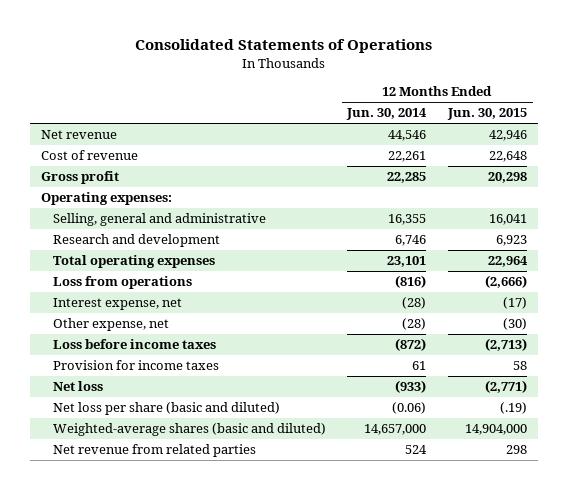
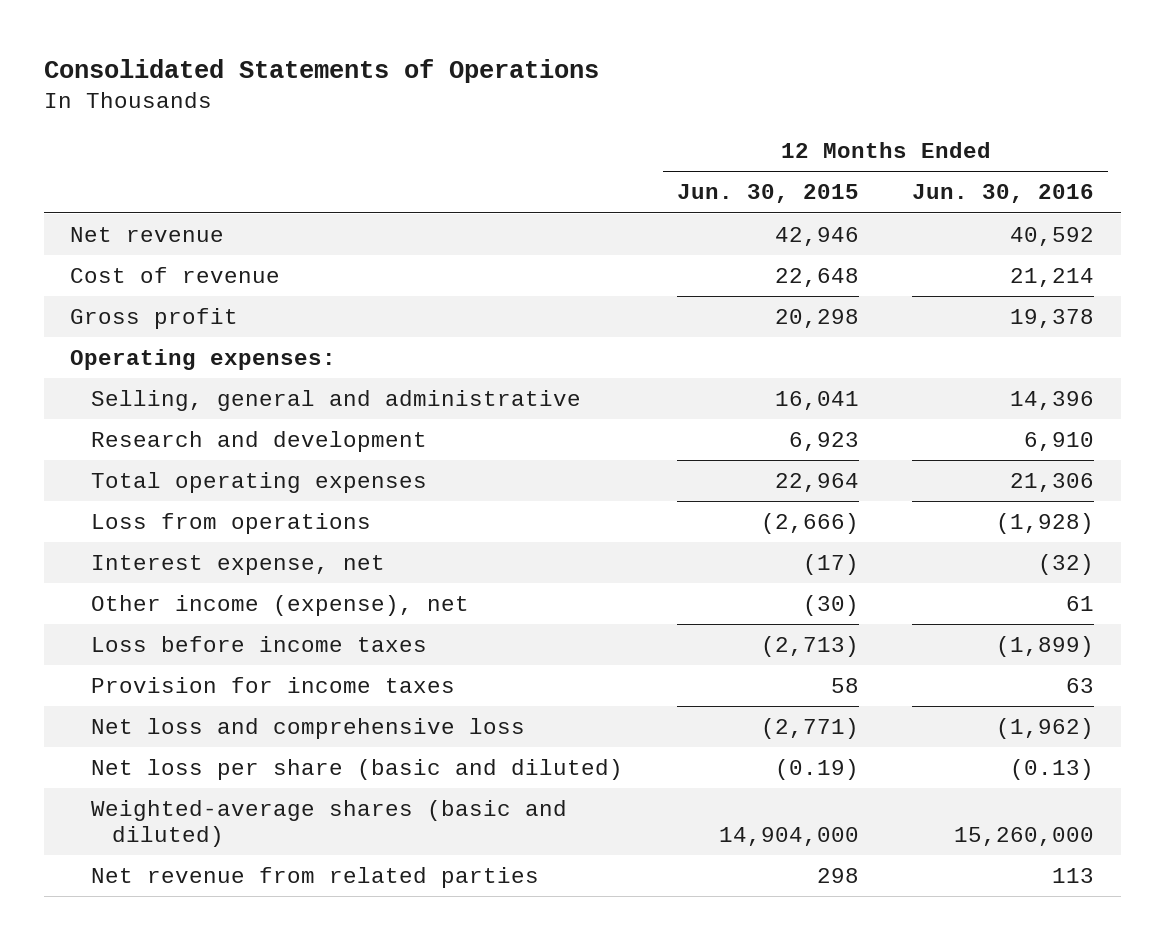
[346,108,428,121] Jun. 30, 2014 -> none
none -> [912,184,1095,204] Jun. 30, 2016
[52,318,169,332] Other expense, net -> [91,594,470,616] Other income (expense), net
[52,381,103,392] Net loss -> [91,717,526,739] Net loss and comprehensive loss
[500,402,528,415] (.19) -> [774,758,859,780] (0.19)

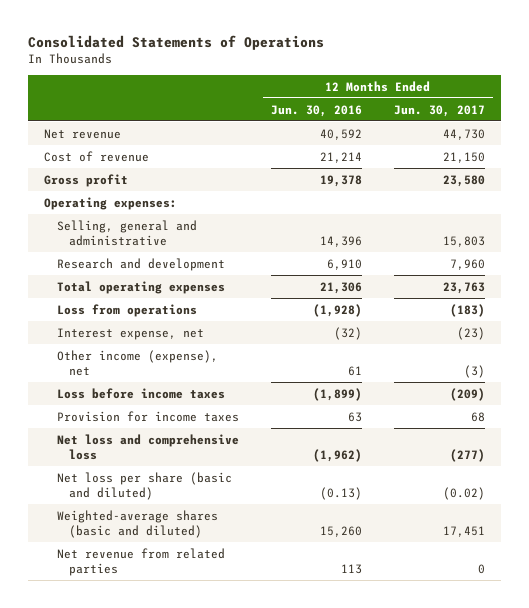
[676,184,859,204] Jun. 30, 2015 -> none
none -> [393,104,485,117] Jun. 30, 2017
[954,827,1095,847] 15,260,000 -> [319,525,362,537] 15,260

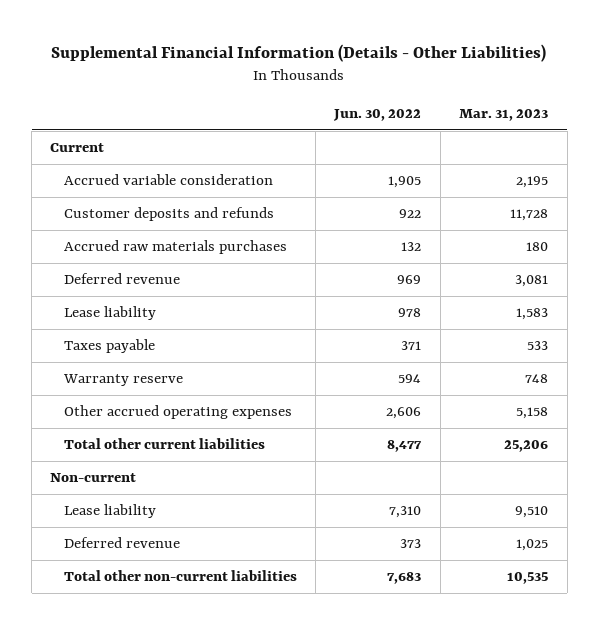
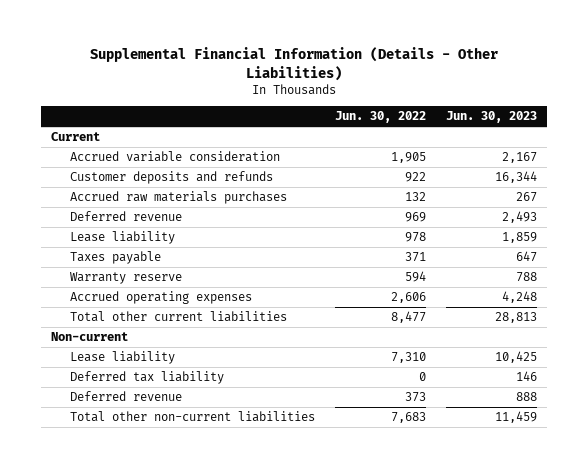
[459,109,549,122] Mar. 31, 2023 -> none
none -> [445,111,537,124] Jun. 30, 2023
[63,405,292,420] Other accrued operating expenses -> [69,291,252,305] Accrued operating expenses
none -> [69,371,224,385] Deferred tax liability

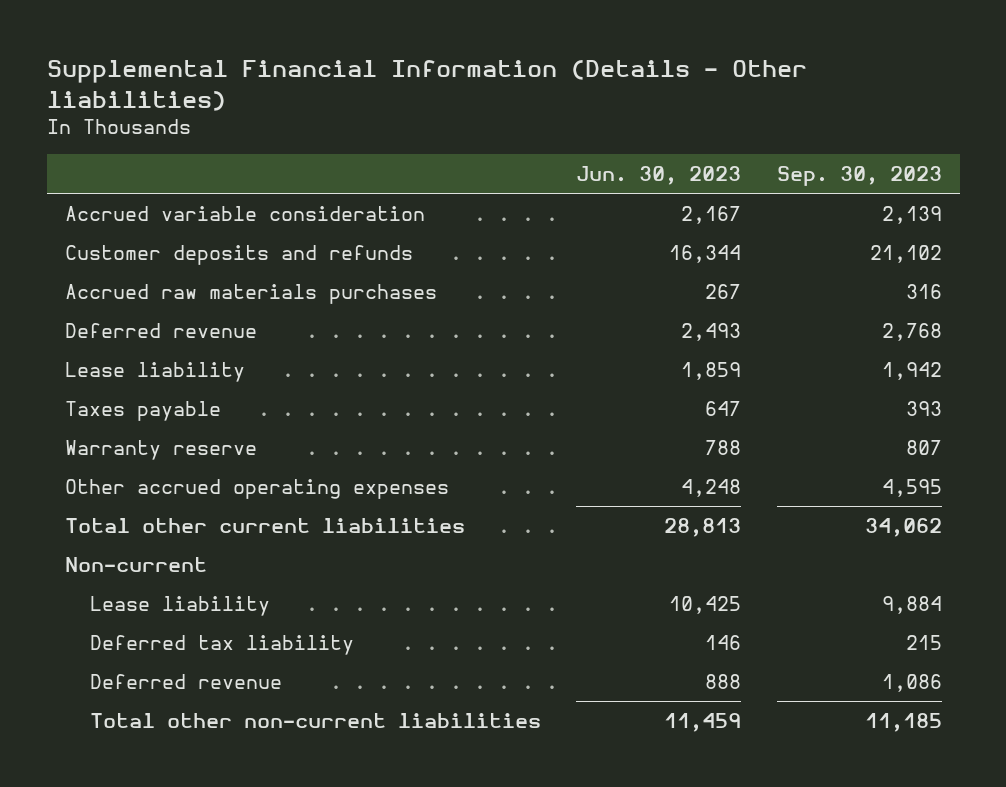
[89,47,498,81] Supplemental Financial Information (Details - Other Liabilities) -> [46,60,807,111] Supplemental Financial Information (Details - Other liabilities)
[334,111,426,124] Jun. 30, 2022 -> none
none -> [776,166,942,187] Sep. 30, 2023
[50,132,100,142] Current -> none
[69,291,252,305] Accrued operating expenses -> [64,479,449,500] Other accrued operating expenses

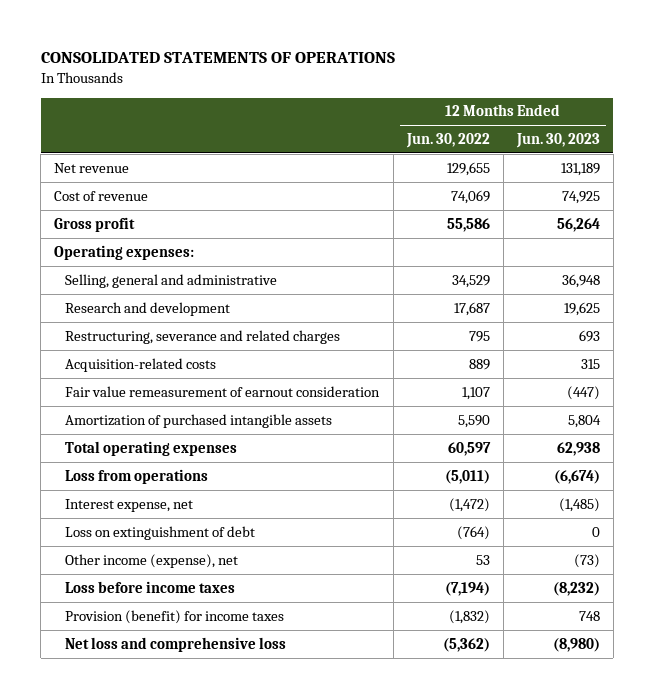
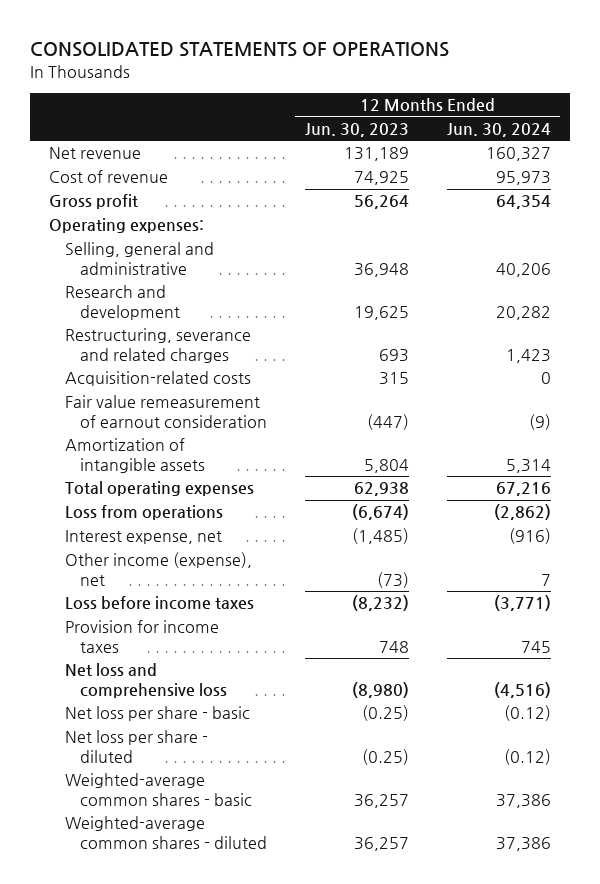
[405,132,490,148] Jun. 30, 2022 -> none
none -> [446,123,551,138] Jun. 30, 2024
[65,413,333,428] Amortization of purchased intangible assets -> [64,438,205,474] Amortization of intangible assets
[65,525,256,540] Loss on extinguishment of debt -> none
[65,609,285,624] Provision (benefit) for income taxes -> [64,620,219,654] Provision for income taxes
none -> [64,706,250,722] Net loss per share - basic
none -> [64,730,208,764] Net loss per share - diluted
none -> [64,773,252,807] Weighted-average common shares - basic
none -> [64,816,267,850] Weighted-average common shares - diluted

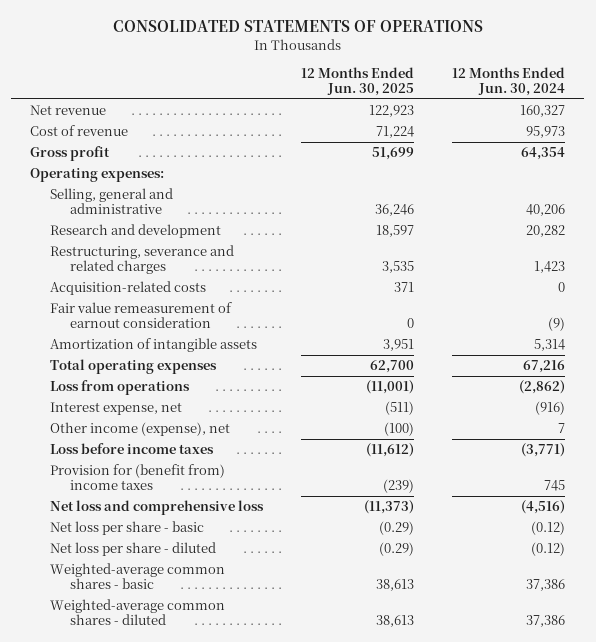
[304,123,409,138] Jun. 30, 2023 -> none
none -> [301,66,415,97] 12 Months Ended Jun. 30, 2025
[64,620,219,654] Provision for income taxes -> [50,464,226,491] Provision for (benefit from) income taxes

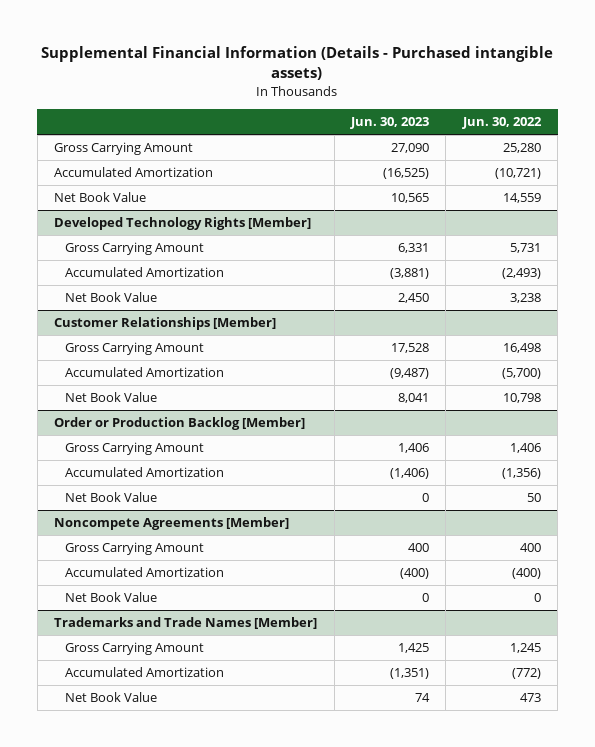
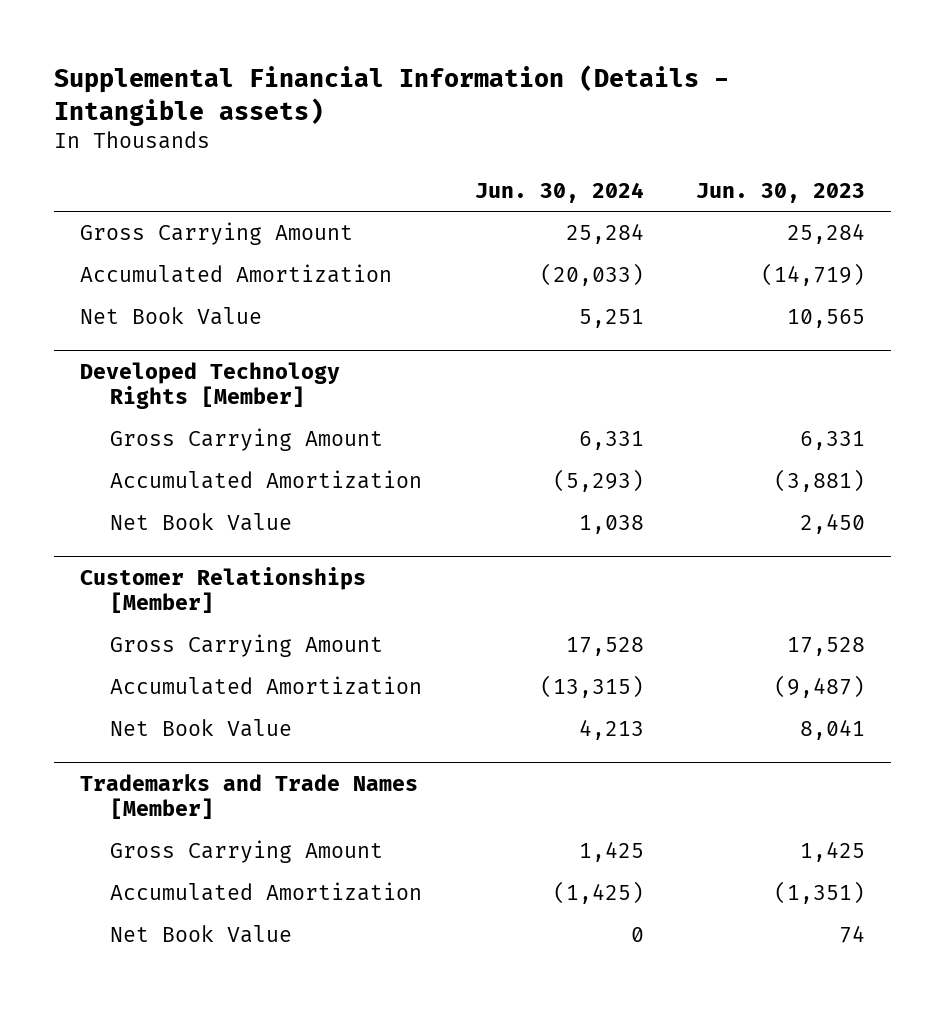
[41,45,554,81] Supplemental Financial Information (Details - Purchased intangible assets) -> [53,64,729,126] Supplemental Financial Information (Details - Intangible assets)
[461,117,542,130] Jun. 30, 2022 -> none
none -> [474,181,644,203] Jun. 30, 2024
[390,143,429,154] 27,090 -> [786,223,865,245] 25,284
[382,168,429,180] (16,525) -> [760,263,865,287] (14,719)
[54,417,306,431] Order or Production Backlog [Member] -> none
[65,442,205,456] Gross Carrying Amount -> none
[65,467,225,478] Accumulated Amortization -> none
[65,492,158,503] Net Book Value -> none
[54,517,290,531] Noncompete Agreements [Member] -> none
[65,542,205,556] Gross Carrying Amount -> none
[65,567,225,578] Accumulated Amortization -> none
[65,592,158,603] Net Book Value -> none

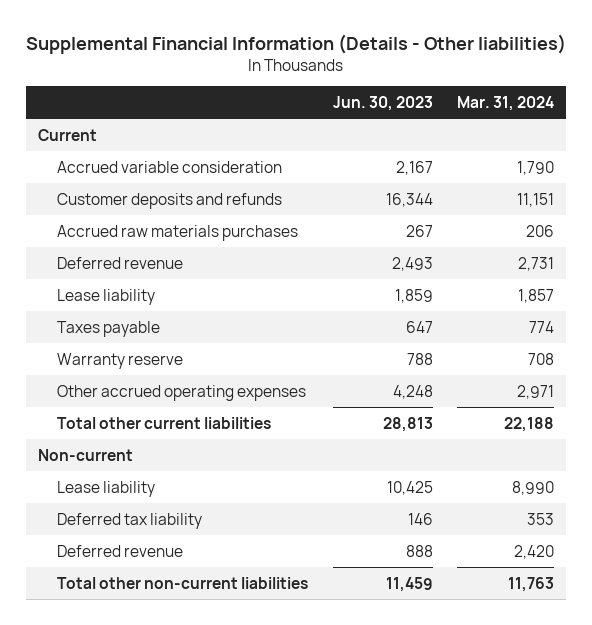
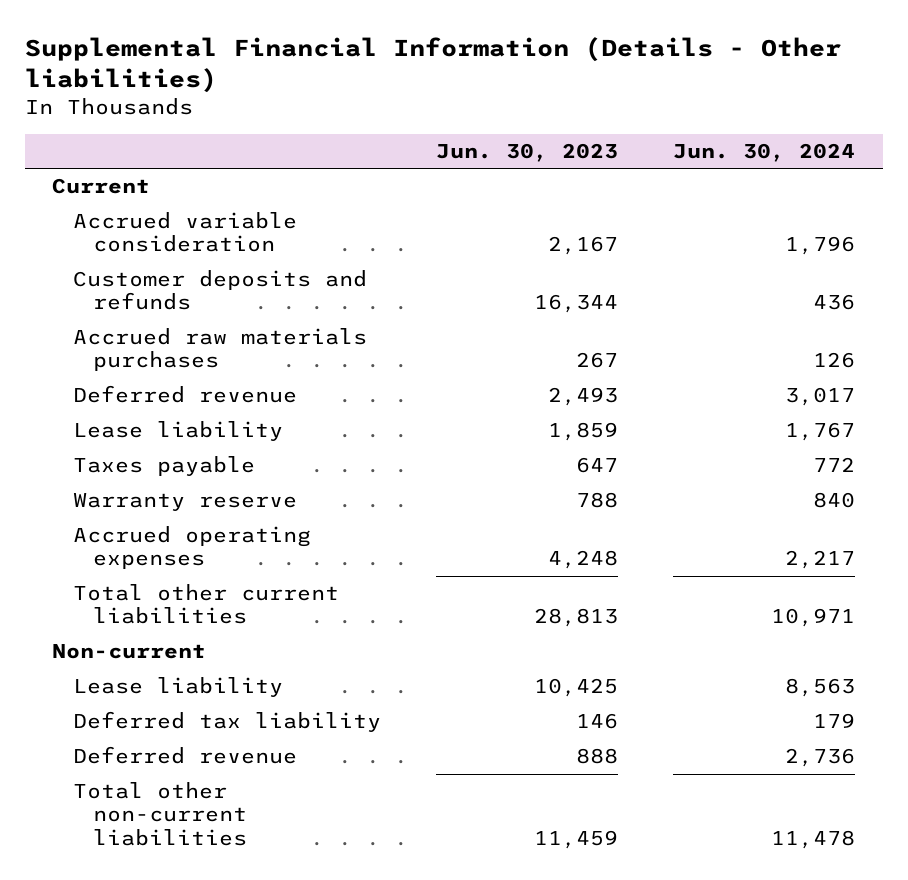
[457,96,555,112] Mar. 31, 2024 -> none
none -> [673,142,856,162] Jun. 30, 2024
[57,384,307,401] Other accrued operating expenses -> [72,526,311,570] Accrued operating expenses

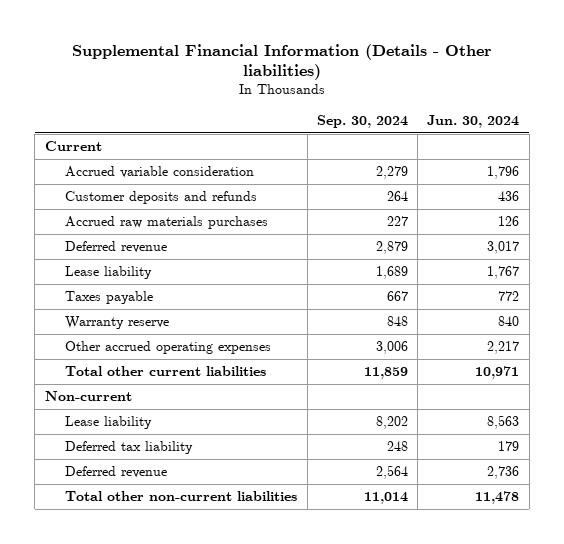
[435,142,618,162] Jun. 30, 2023 -> none
none -> [316,114,408,128] Sep. 30, 2024
[72,526,311,570] Accrued operating expenses -> [65,341,272,355] Other accrued operating expenses

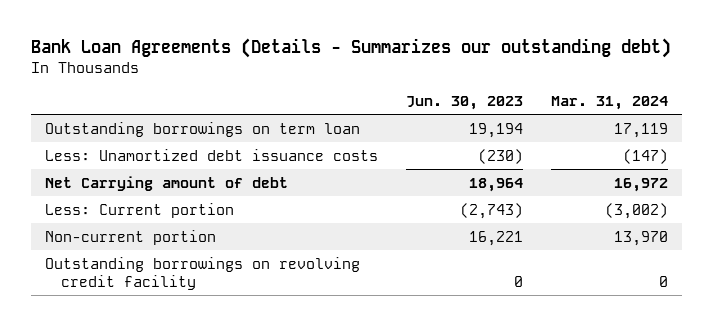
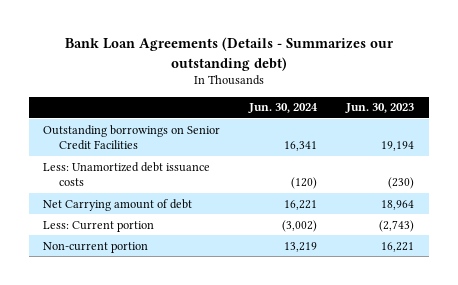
[551,95,669,110] Mar. 31, 2024 -> none
none -> [248,103,319,114] Jun. 30, 2024
[45,121,361,137] Outstanding borrowings on term loan -> [43,124,221,151] Outstanding borrowings on Senior Credit Facilities
[45,256,361,290] Outstanding borrowings on revolving credit facility -> none

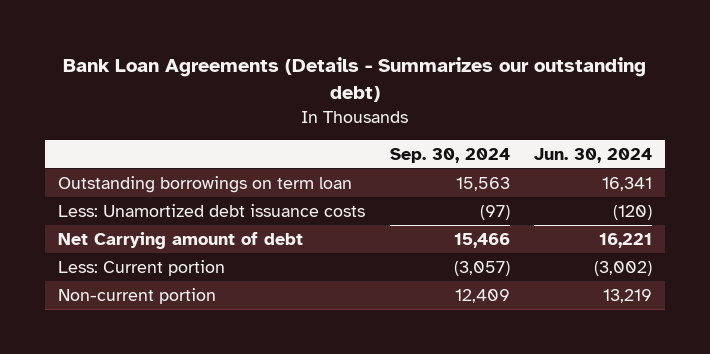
[345,103,415,114] Jun. 30, 2023 -> none
none -> [389,147,510,163] Sep. 30, 2024
[43,124,221,151] Outstanding borrowings on Senior Credit Facilities -> [57,175,352,193] Outstanding borrowings on term loan

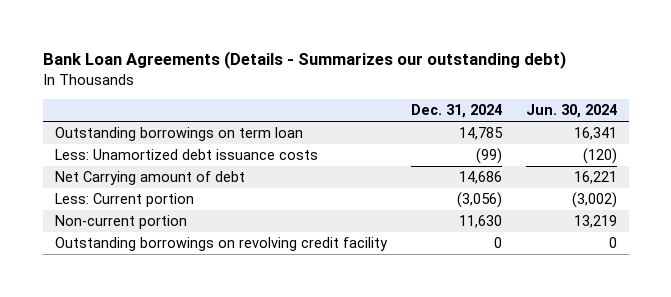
[389,147,510,163] Sep. 30, 2024 -> none
none -> [410,104,502,119] Dec. 31, 2024
none -> [54,237,388,252] Outstanding borrowings on revolving credit facility

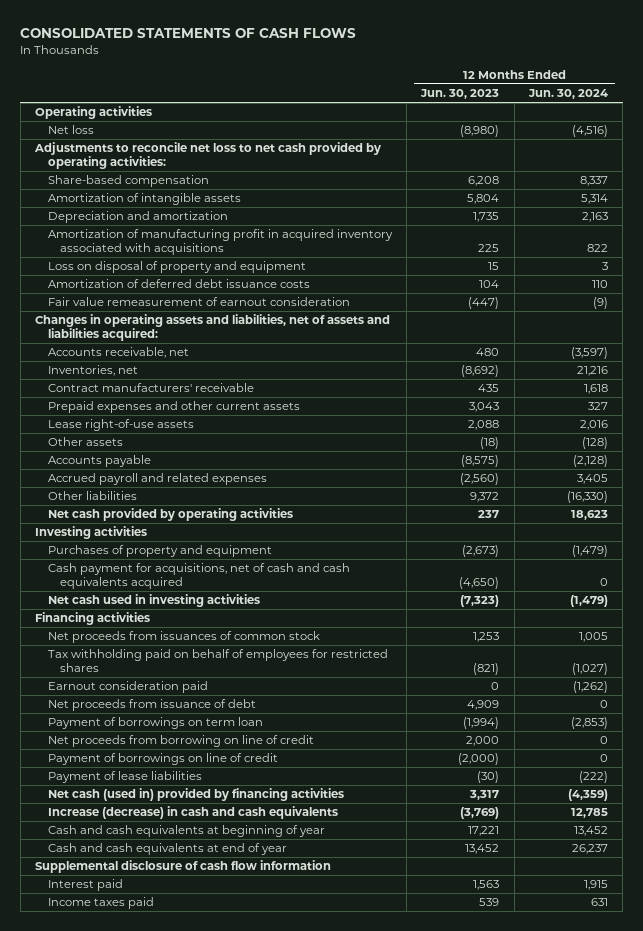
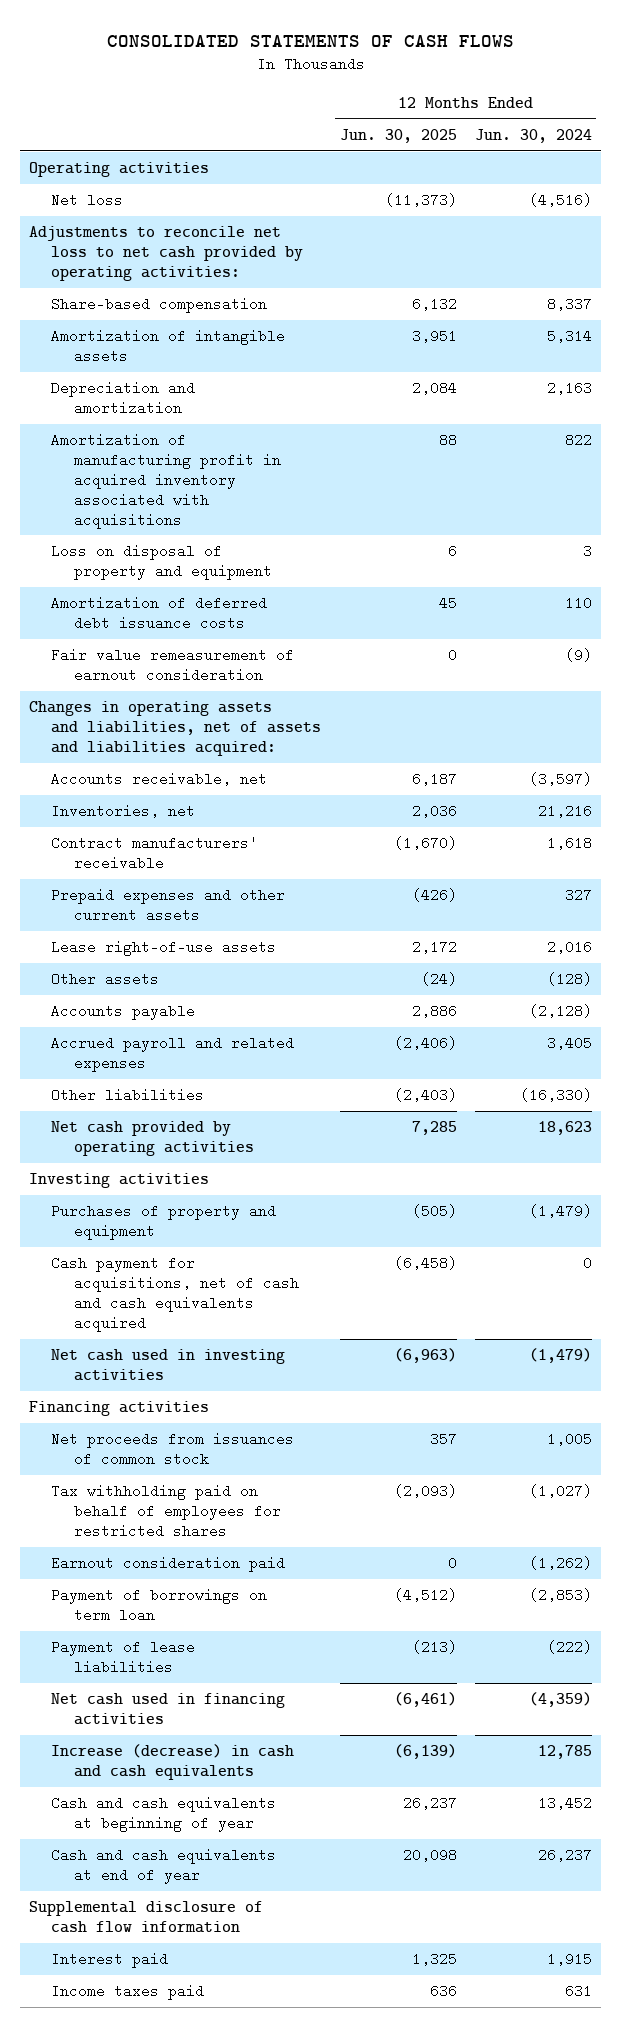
[420,89,500,100] Jun. 30, 2023 -> none
none -> [339,128,457,143] Jun. 30, 2025
[47,699,256,712] Net proceeds from issuance of debt -> none
[47,735,314,748] Net proceeds from borrowing on line of credit -> none
[47,753,278,766] Payment of borrowings on line of credit -> none
[47,788,344,802] Net cash (used in) provided by financing activities -> [51,1693,286,1726] Net cash used in financing activities

